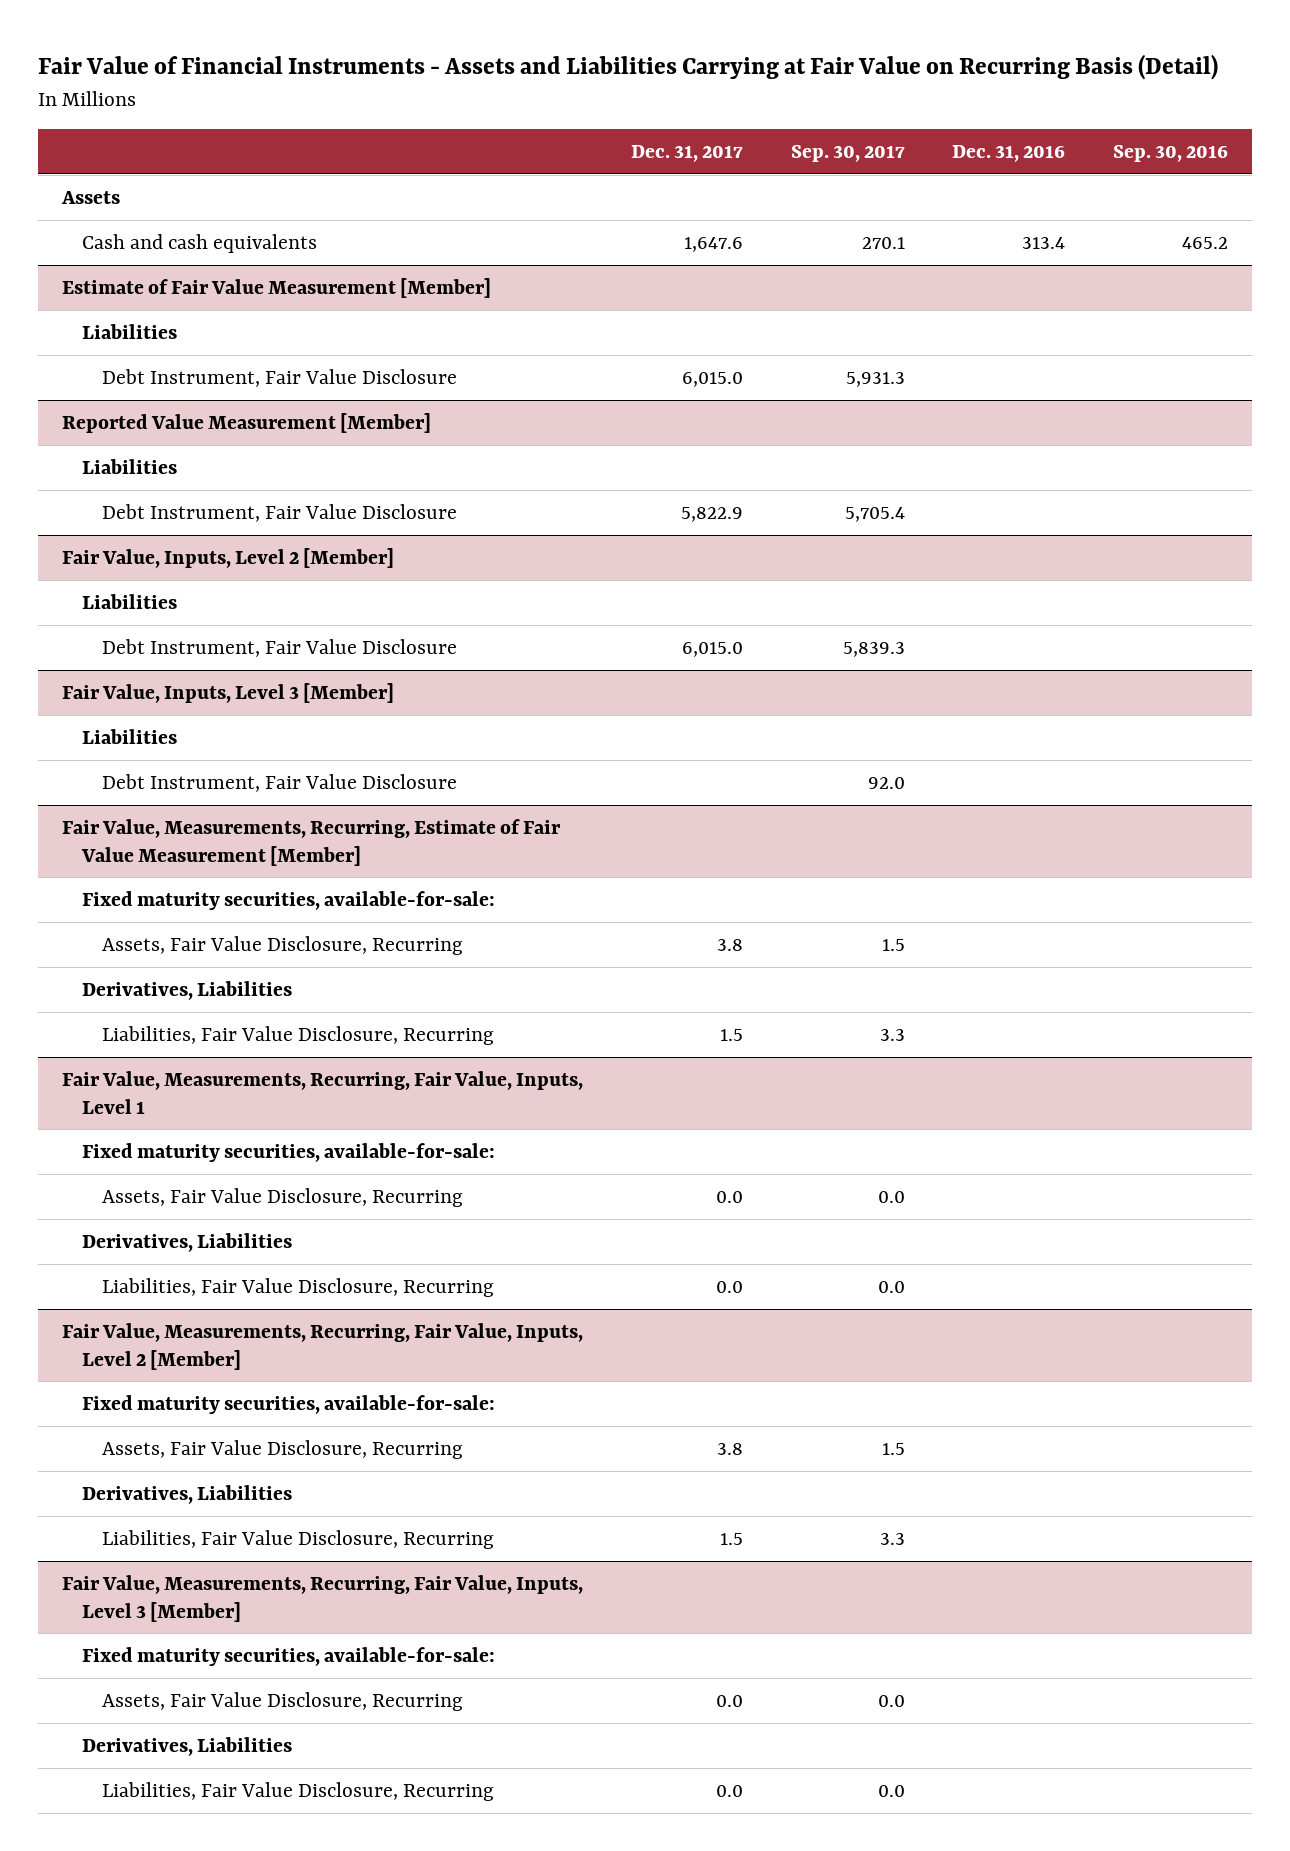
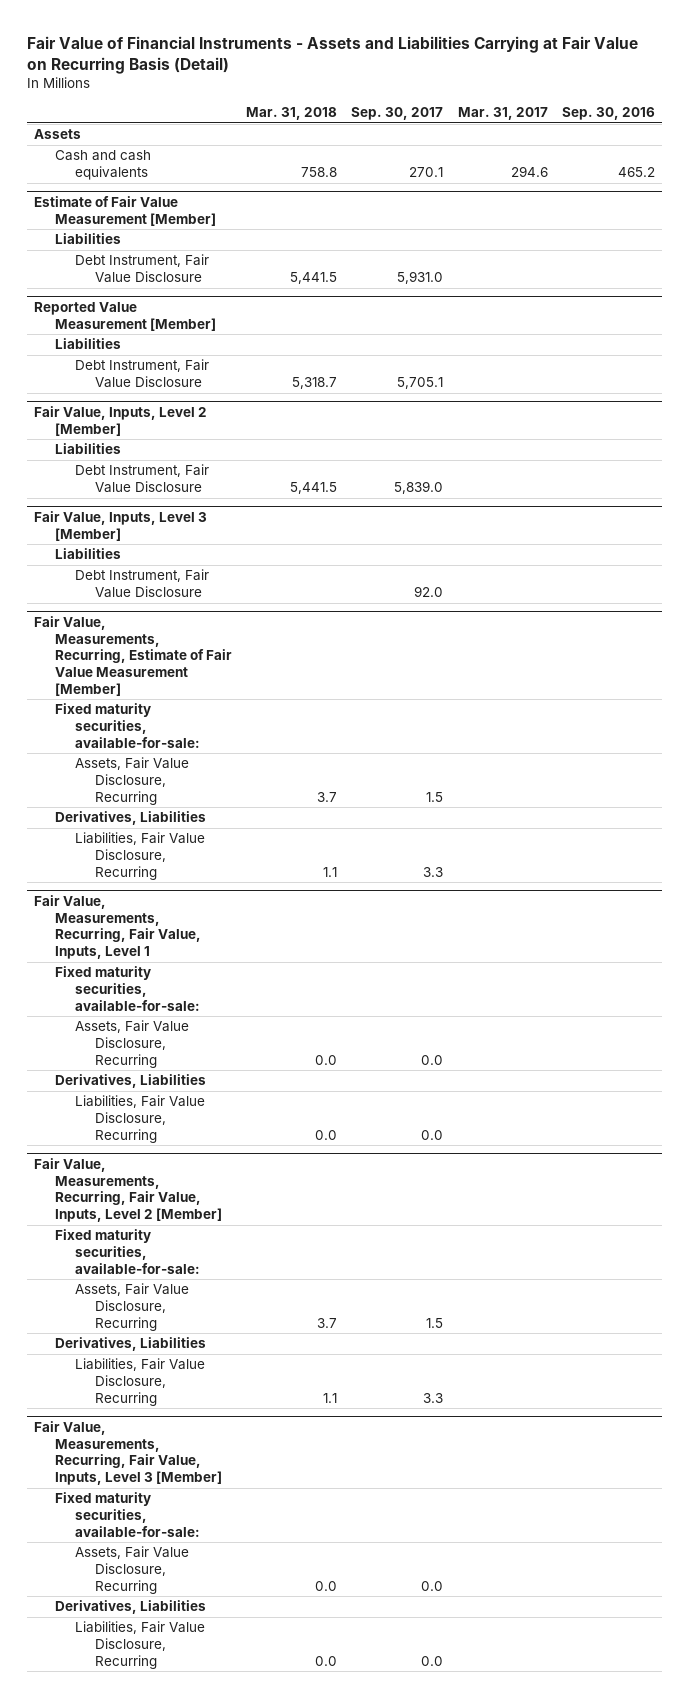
[630,145,743,163] Dec. 31, 2017 -> none
[952,145,1066,163] Dec. 31, 2016 -> none
none -> [246,107,338,121] Mar. 31, 2018
none -> [457,107,548,121] Mar. 31, 2017
[845,372,905,388] 5,931.3 -> [397,271,444,285] 5,931.0
[844,507,905,523] 5,705.4 -> [397,377,444,390] 5,705.1
[842,642,905,658] 5,839.3 -> [394,481,444,495] 5,839.0

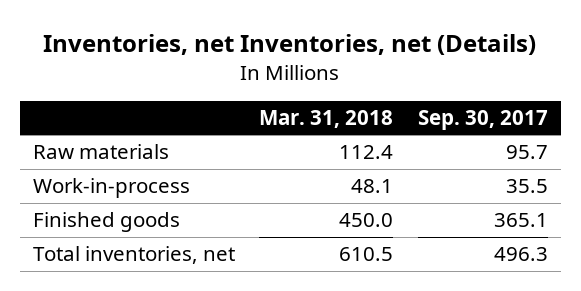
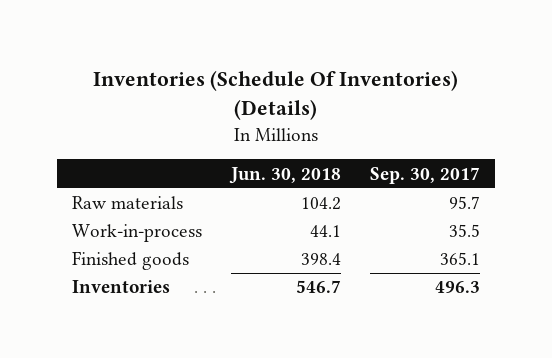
[43,34,537,56] Inventories, net Inventories, net (Details) -> [92,70,458,121] Inventories (Schedule Of Inventories) (Details)
[259,109,394,128] Mar. 31, 2018 -> none
none -> [228,166,341,184] Jun. 30, 2018
[32,246,235,265] Total inventories, net -> [71,280,170,294] Inventories

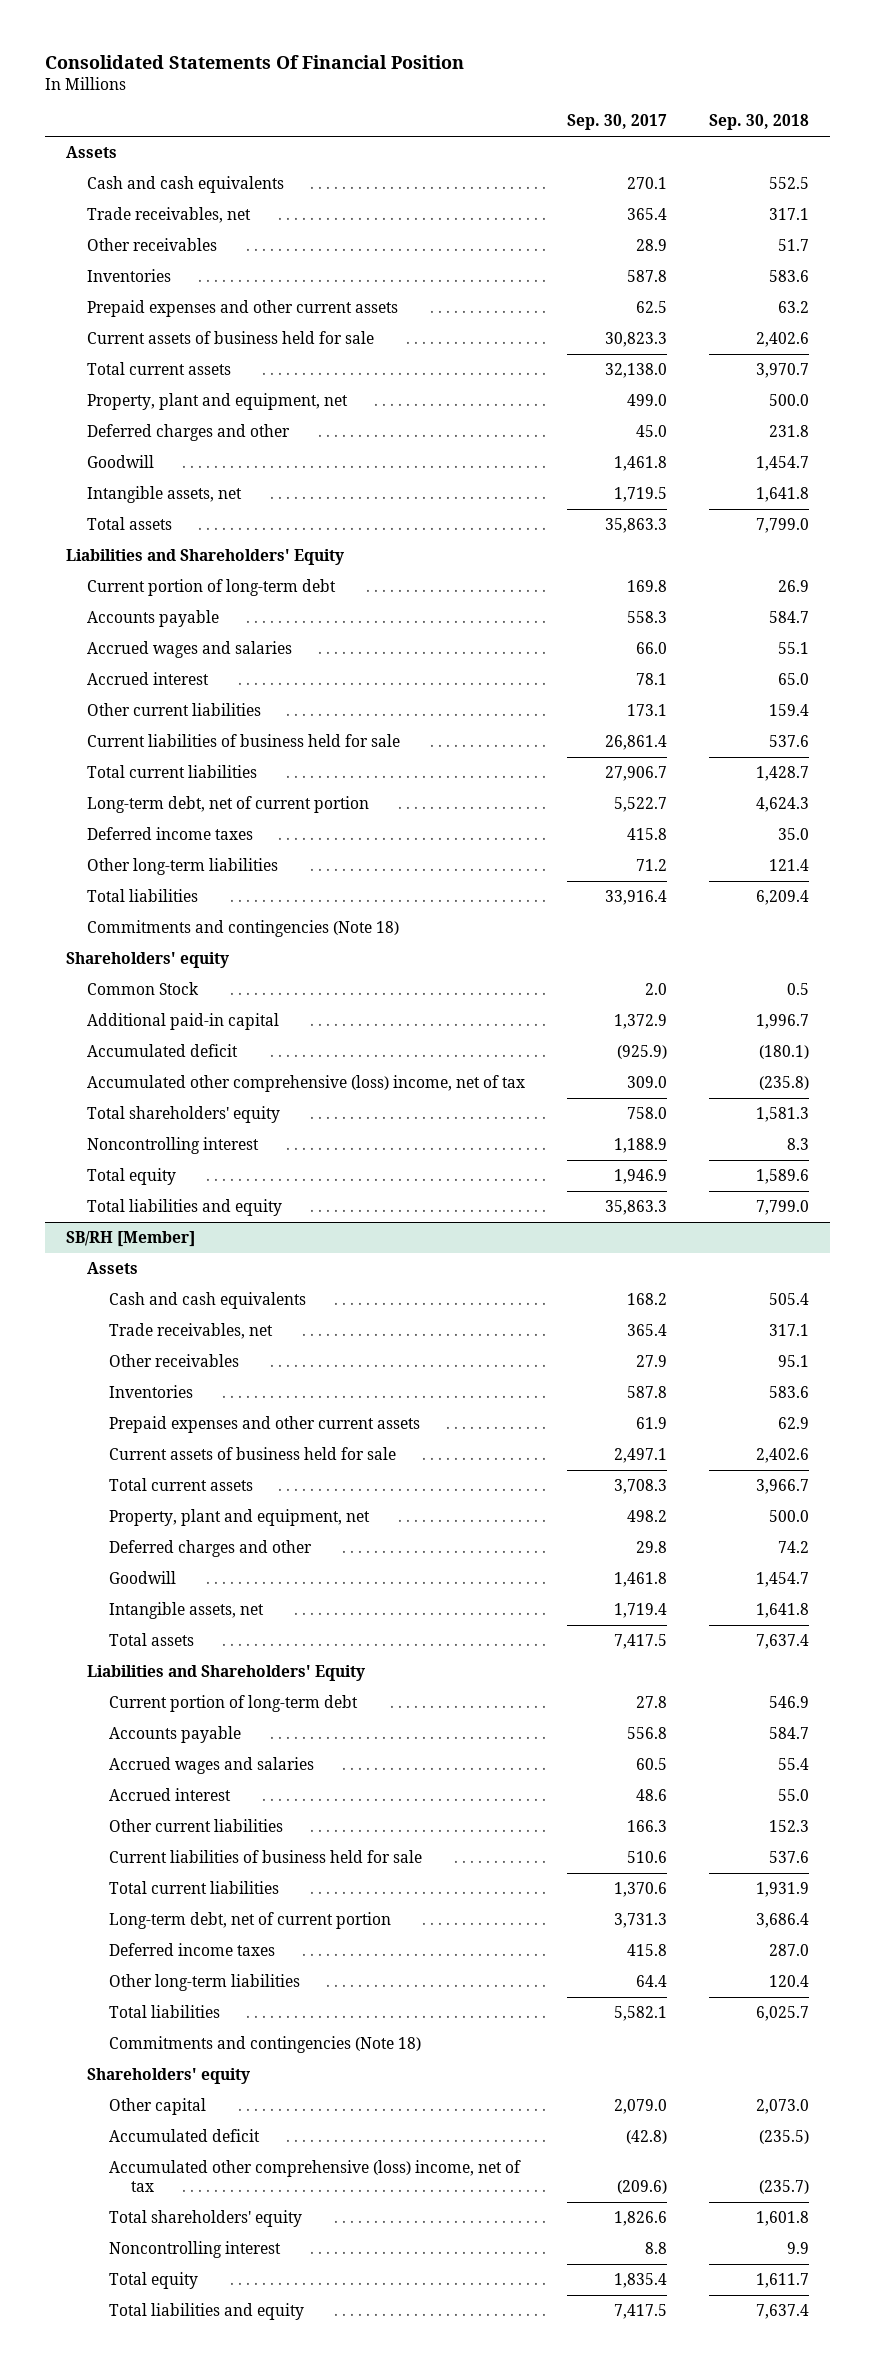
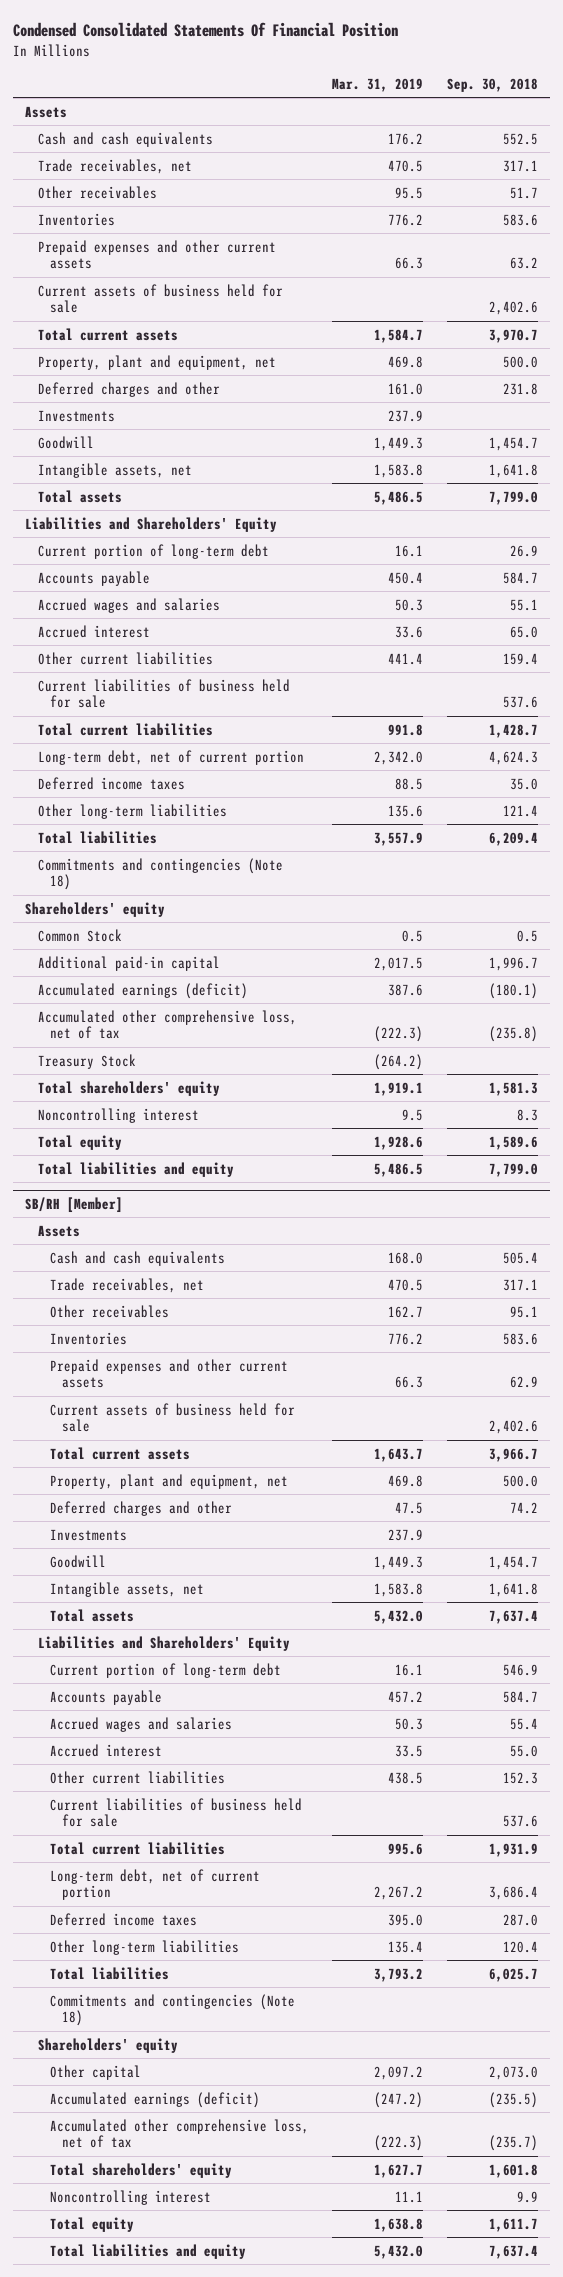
[44,54,464,69] Consolidated Statements Of Financial Position -> [13,21,399,37] Condensed Consolidated Statements Of Financial Position
[567,114,668,131] Sep. 30, 2017 -> none
none -> [332,77,424,92] Mar. 31, 2019
none -> [37,409,115,422] Investments
[87,1043,239,1057] Accumulated deficit -> [37,982,248,999] Accumulated earnings (deficit)
[87,1074,526,1092] Accumulated other comprehensive (loss) income, net of tax -> [37,1009,297,1040] Accumulated other comprehensive loss, net of tax
none -> [37,1053,136,1069] Treasury Stock
none -> [49,1528,127,1541] Investments
[109,2128,261,2142] Accumulated deficit -> [49,2091,260,2108] Accumulated earnings (deficit)
[109,2159,522,2192] Accumulated other comprehensive (loss) income, net of tax -> [49,2118,309,2149] Accumulated other comprehensive loss, net of tax

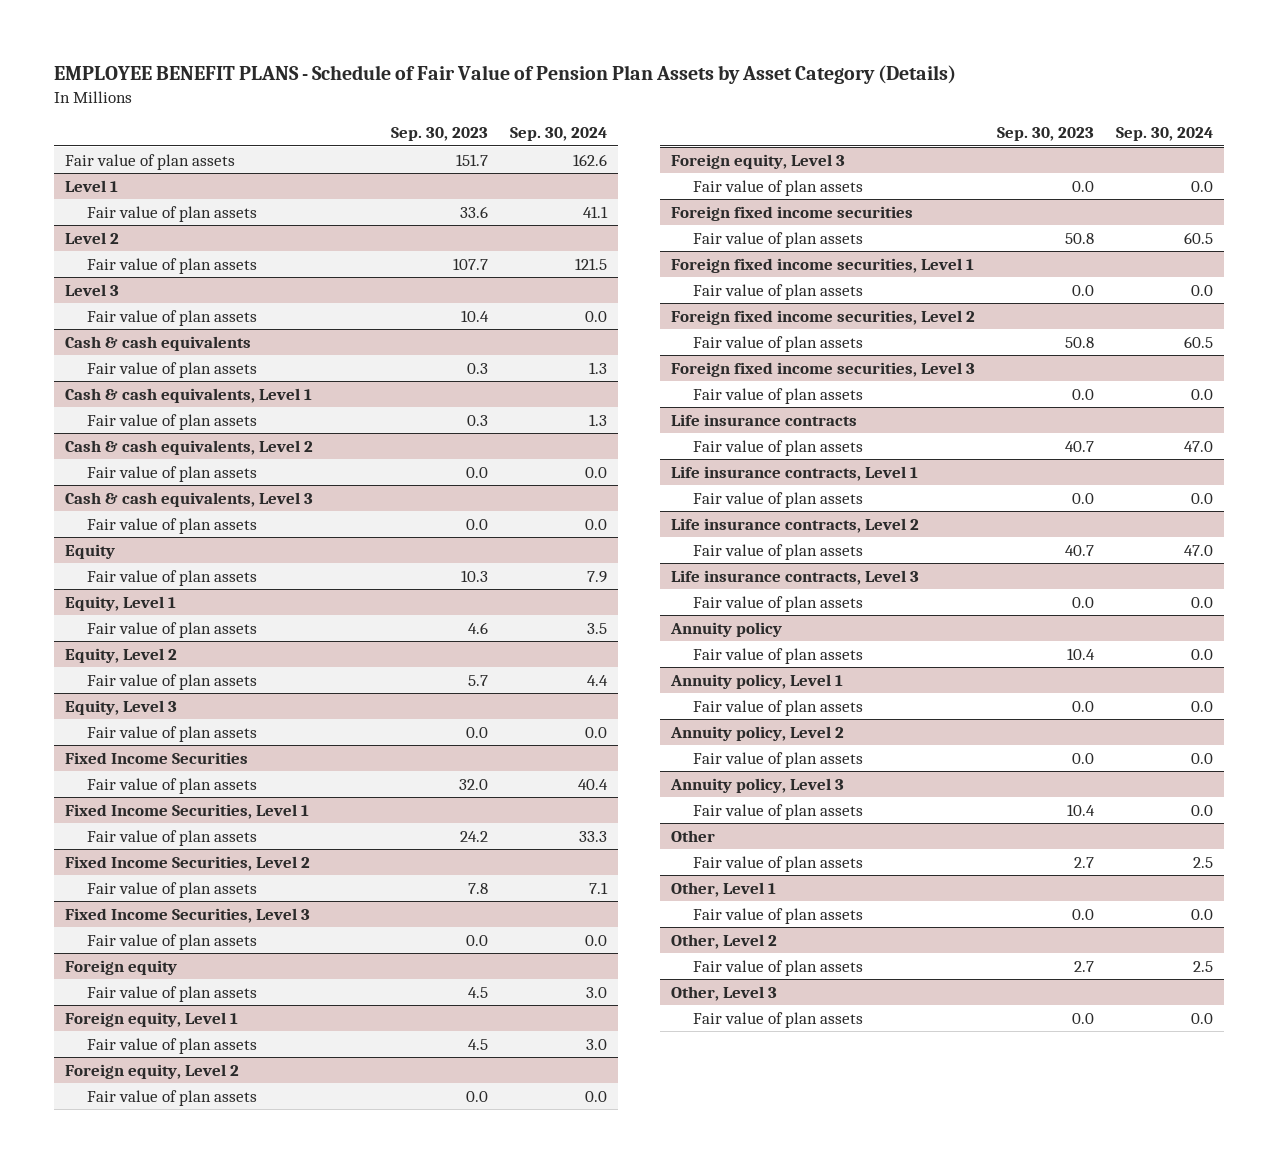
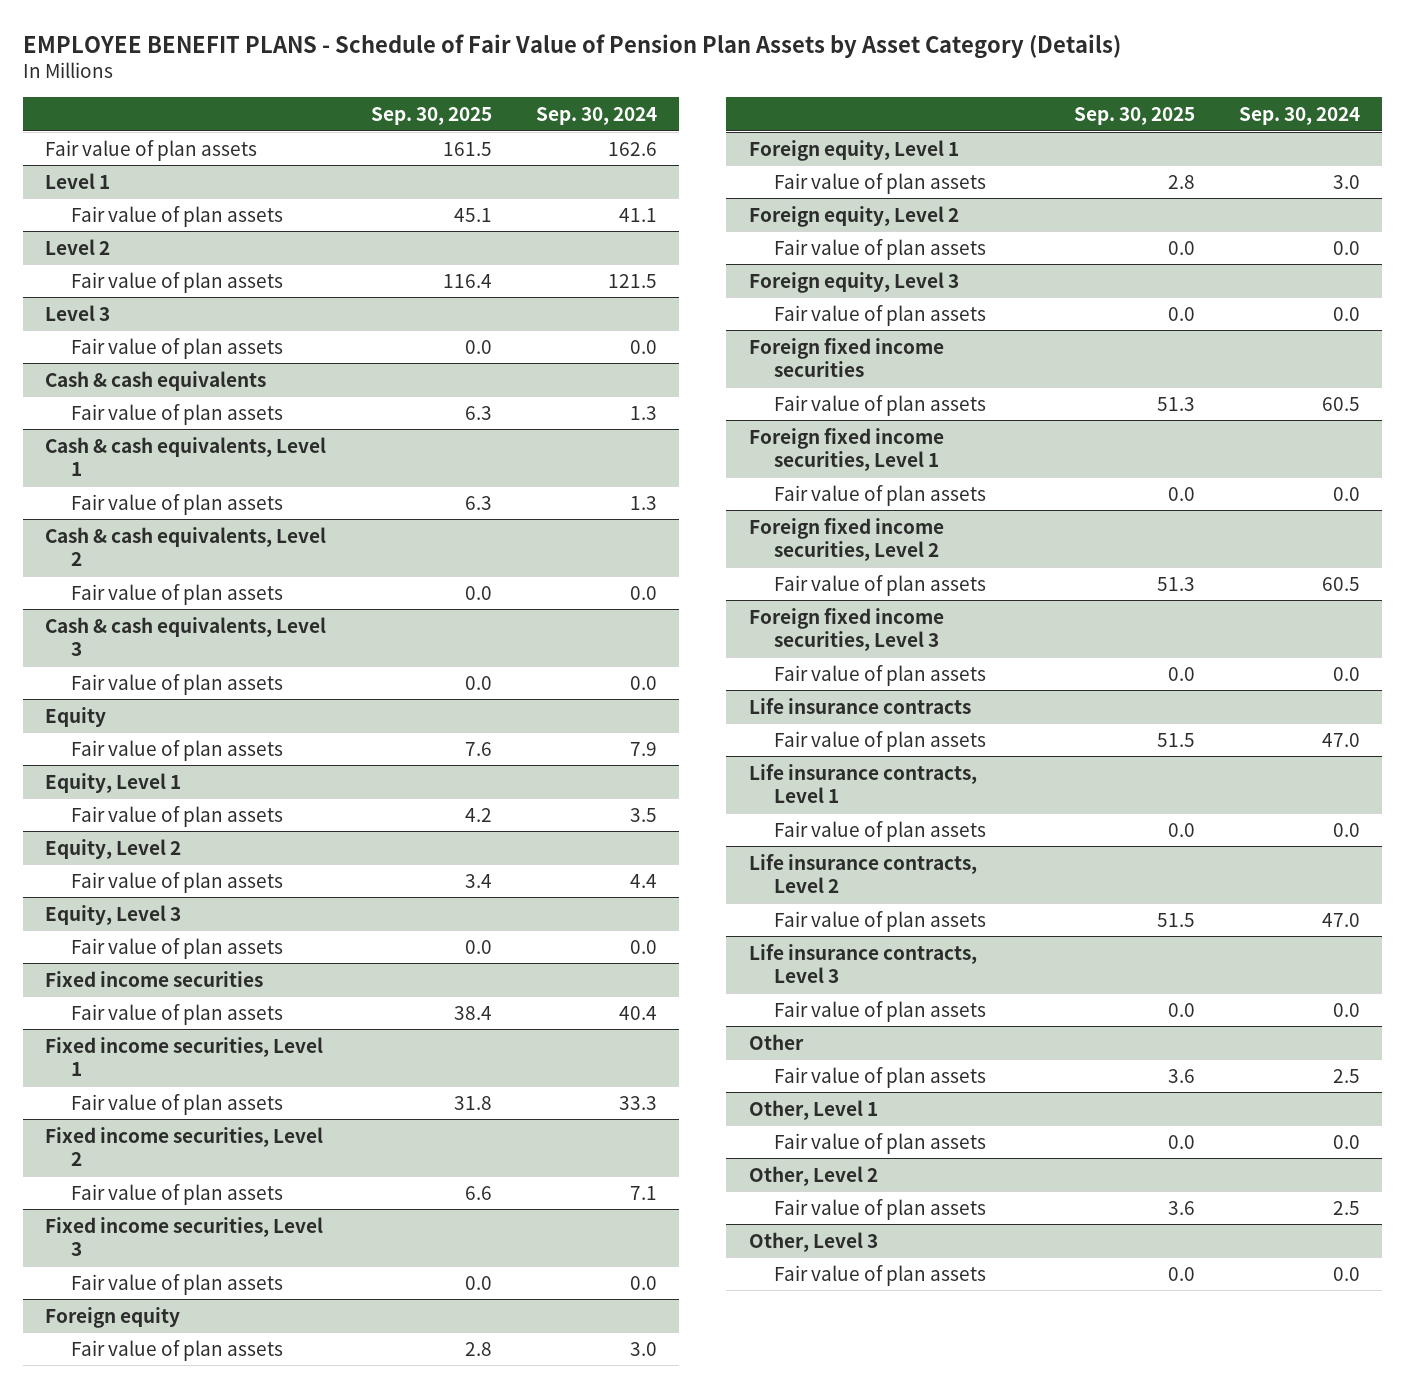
[391,127,489,142] Sep. 30, 2023 -> none
none -> [370,106,492,125] Sep. 30, 2025
[65,751,249,764] Fixed Income Securities -> [45,970,264,987] Fixed income securities
[65,803,310,819] Fixed Income Securities, Level 1 -> [45,1036,324,1076] Fixed income securities, Level 1
[65,855,311,871] Fixed Income Securities, Level 2 -> [45,1126,324,1166] Fixed income securities, Level 2
[65,907,311,923] Fixed Income Securities, Level 3 -> [45,1216,324,1256] Fixed income securities, Level 3
[670,621,783,637] Annuity policy -> none
[692,647,863,664] Fair value of plan assets -> none
[670,673,844,689] Annuity policy, Level 1 -> none
[692,699,863,716] Fair value of plan assets -> none
[670,725,845,741] Annuity policy, Level 2 -> none
[692,751,863,768] Fair value of plan assets -> none
[670,777,845,793] Annuity policy, Level 3 -> none
[692,803,863,820] Fair value of plan assets -> none

